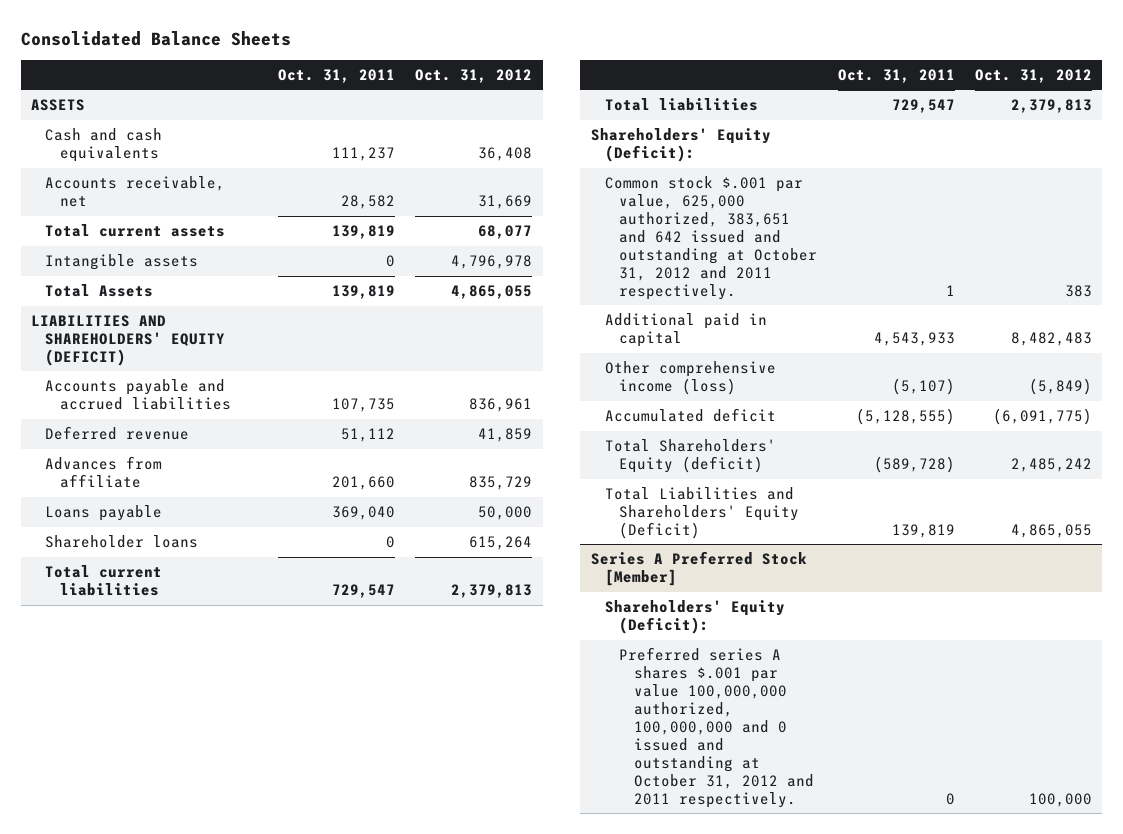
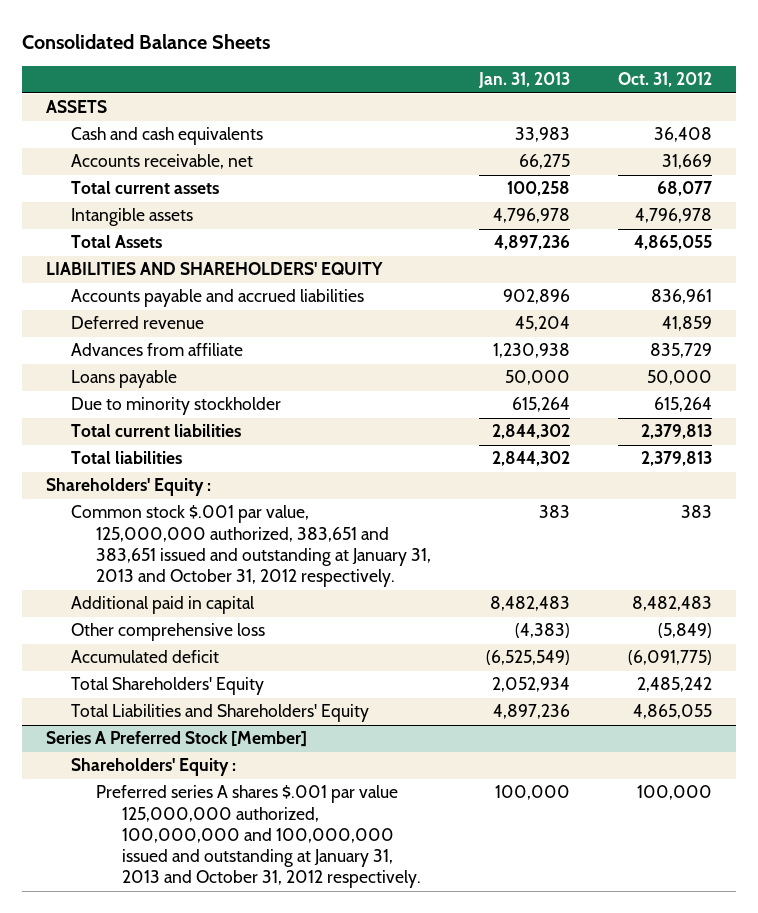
[278,68,396,83] Oct. 31, 2011 -> none
none -> [478,72,571,89] Jan. 31, 2013
[31,315,226,366] LIABILITIES AND SHAREHOLDERS' EQUITY (DEFICIT) -> [45,262,383,276] LIABILITIES AND SHAREHOLDERS' EQUITY
[45,535,199,549] Shareholder loans -> [71,397,282,416] Due to minority stockholder
[590,128,771,163] Shareholders' Equity (Deficit): -> [45,478,211,497] Shareholders' Equity :
[604,176,818,300] Common stock $.001 par value, 625,000 authorized, 383,651 and 642 issued and outstanding at October 31, 2012 and 2011 respectively. -> [71,505,432,588] Common stock $.001 par value, 125,000,000 authorized, 383,651 and 383,651 issued and outstanding at January 31, 2013 and October 31, 2012 respectively.
[604,361,776,396] Other comprehensive income (loss) -> [71,623,266,642] Other comprehensive loss
[604,439,776,474] Total Shareholders' Equity (deficit) -> [71,677,265,696] Total Shareholders' Equity
[604,487,800,539] Total Liabilities and Shareholders' Equity (Deficit) -> [71,704,370,723] Total Liabilities and Shareholders' Equity
[604,600,785,635] Shareholders' Equity (Deficit): -> [71,758,237,777] Shareholders' Equity :
[619,647,814,808] Preferred series A shares $.001 par value 100,000,000 authorized, 100,000,000 and 0 issued and outstanding at October 31, 2012 and 2011 respectively. -> [96,785,421,889] Preferred series A shares $.001 par value 125,000,000 authorized, 100,000,000 and 100,000,000 issued and outstanding at January 31, 2013 and October 31, 2012 respectively.

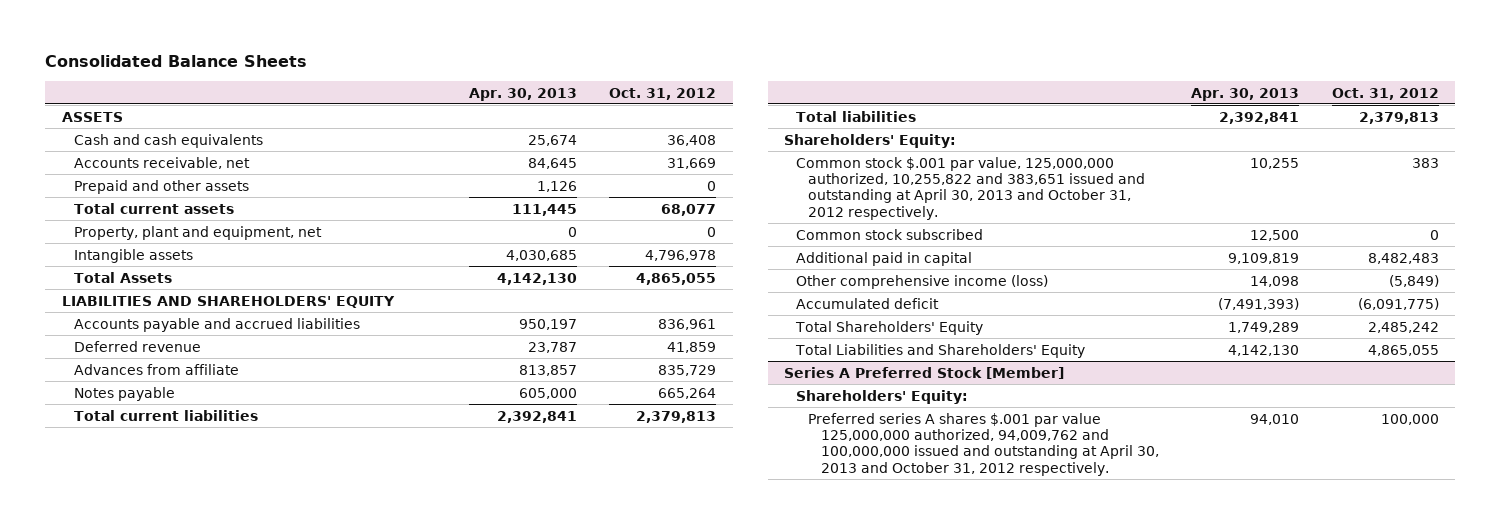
[478,72,571,89] Jan. 31, 2013 -> none
none -> [468,87,577,101] Apr. 30, 2013
none -> [73,179,249,194] Prepaid and other assets
none -> [73,225,322,240] Property, plant and equipment, net
[71,397,282,416] Due to minority stockholder -> none
[71,370,178,389] Loans payable -> [73,386,175,401] Notes payable
[647,370,713,386] 50,000 -> [658,387,717,399] 665,264
[45,478,211,497] Shareholders' Equity : -> [784,133,957,148] Shareholders' Equity:
[71,505,432,588] Common stock $.001 par value, 125,000,000 authorized, 383,651 and 383,651 issued and outstanding at January 31, 2013 and October 31, 2012 respectively. -> [796,156,1146,220] Common stock $.001 par value, 125,000,000 authorized, 10,255,822 and 383,651 issued and outstanding at April 30, 2013 and October 31, 2012 respectively.
none -> [796,228,984,240] Common stock subscribed
[71,623,266,642] Other comprehensive loss -> [796,274,1049,289] Other comprehensive income (loss)
[71,758,237,777] Shareholders' Equity : -> [796,389,969,404] Shareholders' Equity:
[96,785,421,889] Preferred series A shares $.001 par value 125,000,000 authorized, 100,000,000 and 100,000,000 issued and outstanding at January 31, 2013 and October 31, 2012 respectively. -> [808,412,1159,476] Preferred series A shares $.001 par value 125,000,000 authorized, 94,009,762 and 100,000,000 issued and outstanding at April 30, 2013 and October 31, 2012 respectively.

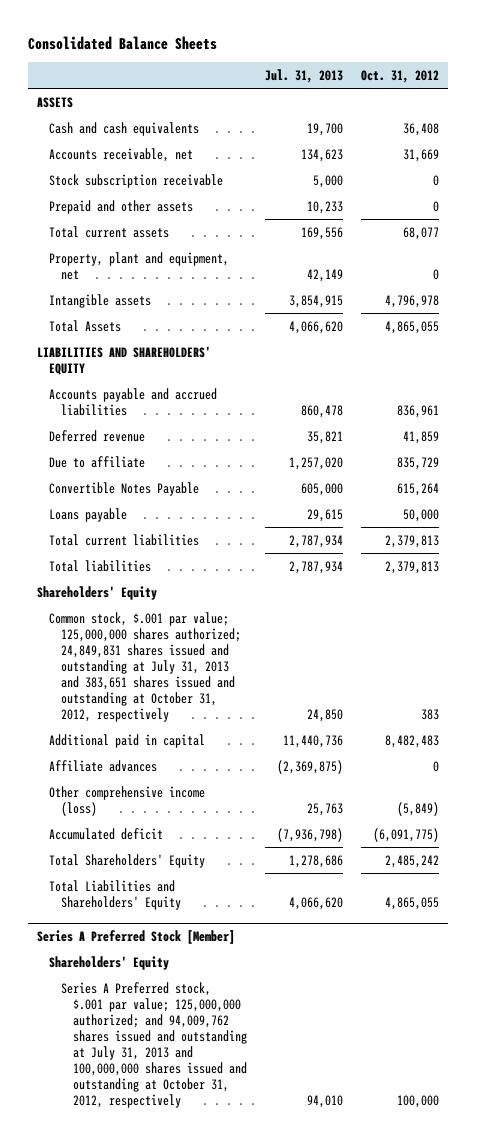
[468,87,577,101] Apr. 30, 2013 -> none
none -> [265,68,344,83] Jul. 31, 2013
none -> [49,173,224,188] Stock subscription receivable
[73,363,239,375] Advances from affiliate -> [49,455,146,468] Due to affiliate
none -> [49,481,200,496] Convertible Notes Payable
[73,386,175,401] Notes payable -> [49,507,128,522] Loans payable
[658,387,717,399] 665,264 -> [403,508,440,522] 50,000
[796,228,984,240] Common stock subscribed -> none
[784,133,957,148] Shareholders' Equity: -> [37,585,158,600] Shareholders' Equity
[796,156,1146,220] Common stock $.001 par value, 125,000,000 authorized, 10,255,822 and 383,651 issued and outstanding at April 30, 2013 and October 31, 2012 respectively. -> [49,611,242,722] Common stock, $.001 par value; 125,000,000 shares authorized; 24,849,831 shares issued and outstanding at July 31, 2013 and 383,651 shares issued and outstanding at October 31, 2012, respectively
none -> [49,759,158,772] Affiliate advances
[796,389,969,404] Shareholders' Equity: -> [49,955,170,970] Shareholders' Equity
[808,412,1159,476] Preferred series A shares $.001 par value 125,000,000 authorized, 94,009,762 and 100,000,000 issued and outstanding at April 30, 2013 and October 31, 2012 respectively. -> [61,981,248,1108] Series A Preferred stock, $.001 par value; 125,000,000 authorized; and 94,009,762 shares issued and outstanding at July 31, 2013 and 100,000,000 shares issued and outstanding at October 31, 2012, respectively

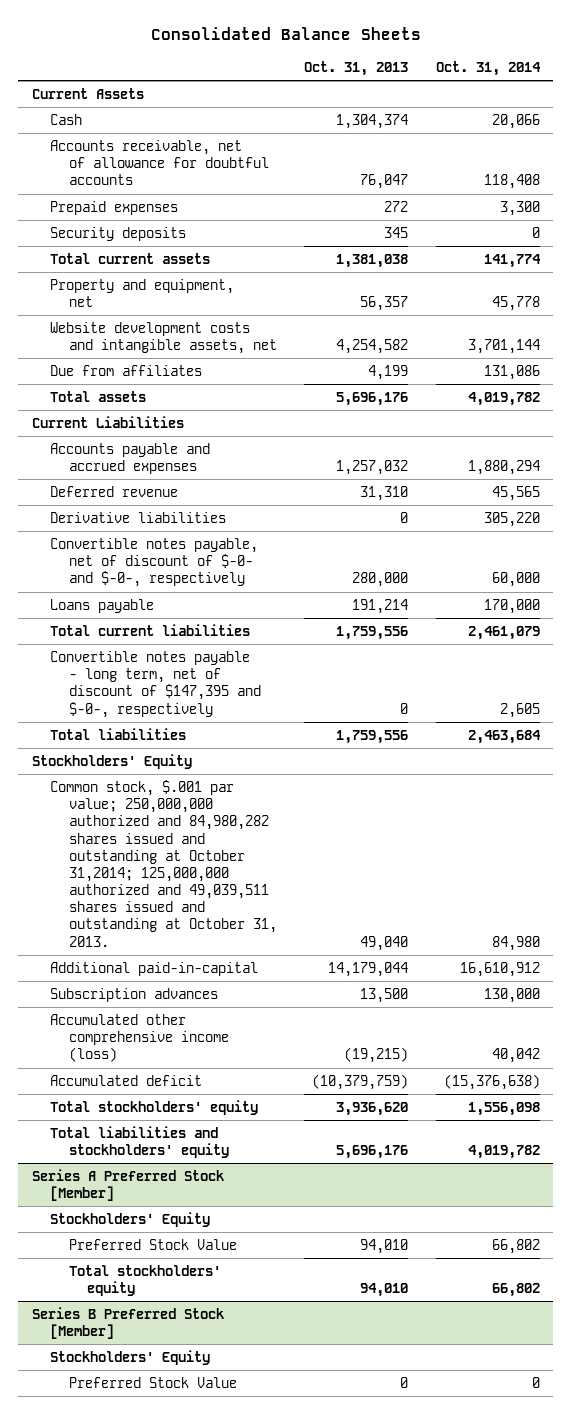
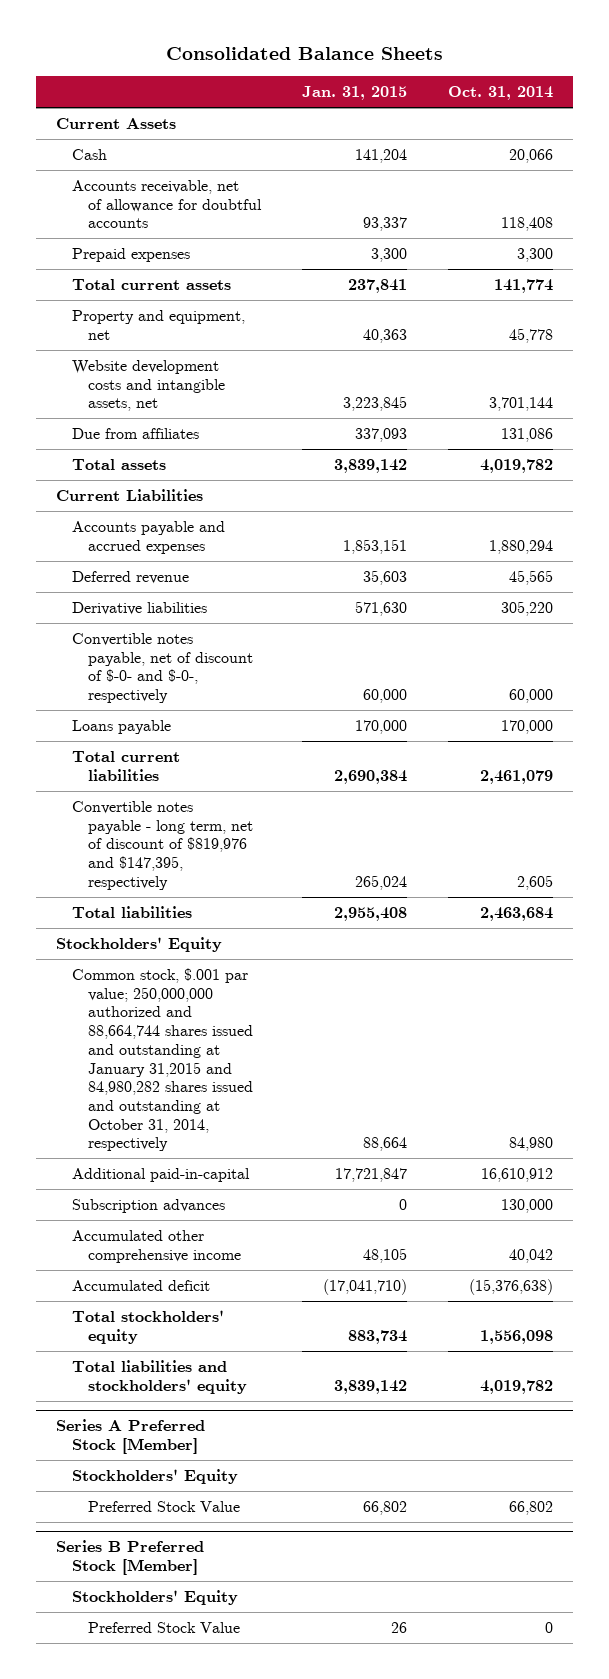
[304,60,409,76] Oct. 31, 2013 -> none
none -> [302,86,408,101] Jan. 31, 2015
[50,227,187,242] Security deposits -> none
[50,651,261,718] Convertible notes payable - long term, net of discount of $147,395 and $-0-, respectively -> [72,801,254,890] Convertible notes payable - long term, net of discount of $819,976 and $147,395, respectively
[50,780,277,947] Common stock, $.001 par value; 250,000,000 authorized and 84,980,282 shares issued and outstanding at October 31,2014; 125,000,000 authorized and 49,039,511 shares issued and outstanding at October 31, 2013. -> [72,968,254,1152] Common stock, $.001 par value; 250,000,000 authorized and 88,664,744 shares issued and outstanding at January 31,2015 and 84,980,282 shares issued and outstanding at October 31, 2014, respectively
[50,1014,229,1063] Accumulated other comprehensive income (loss) -> [72,1230,242,1263] Accumulated other comprehensive income
[68,1265,221,1297] Total stockholders' equity -> none

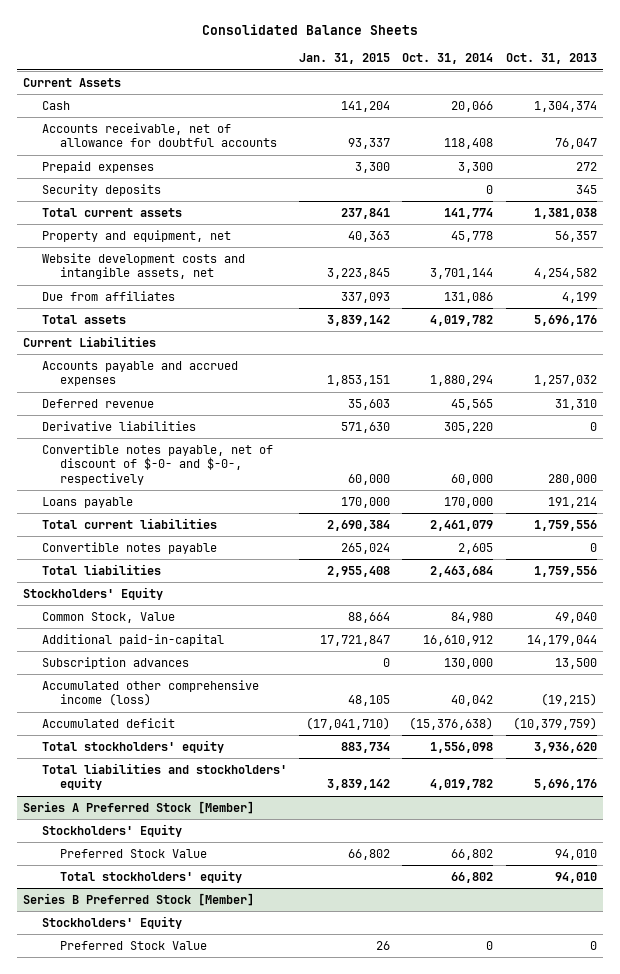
none -> [505,53,597,65] Oct. 31, 2013
none -> [41,183,161,196] Security deposits
[72,801,254,890] Convertible notes payable - long term, net of discount of $819,976 and $147,395, respectively -> [41,541,217,554] Convertible notes payable
[72,968,254,1152] Common stock, $.001 par value; 250,000,000 authorized and 88,664,744 shares issued and outstanding at January 31,2015 and 84,980,282 shares issued and outstanding at October 31, 2014, respectively -> [41,611,175,623] Common Stock, Value
[72,1230,242,1263] Accumulated other comprehensive income -> [41,679,259,707] Accumulated other comprehensive income (loss)
none -> [59,869,242,883] Total stockholders' equity

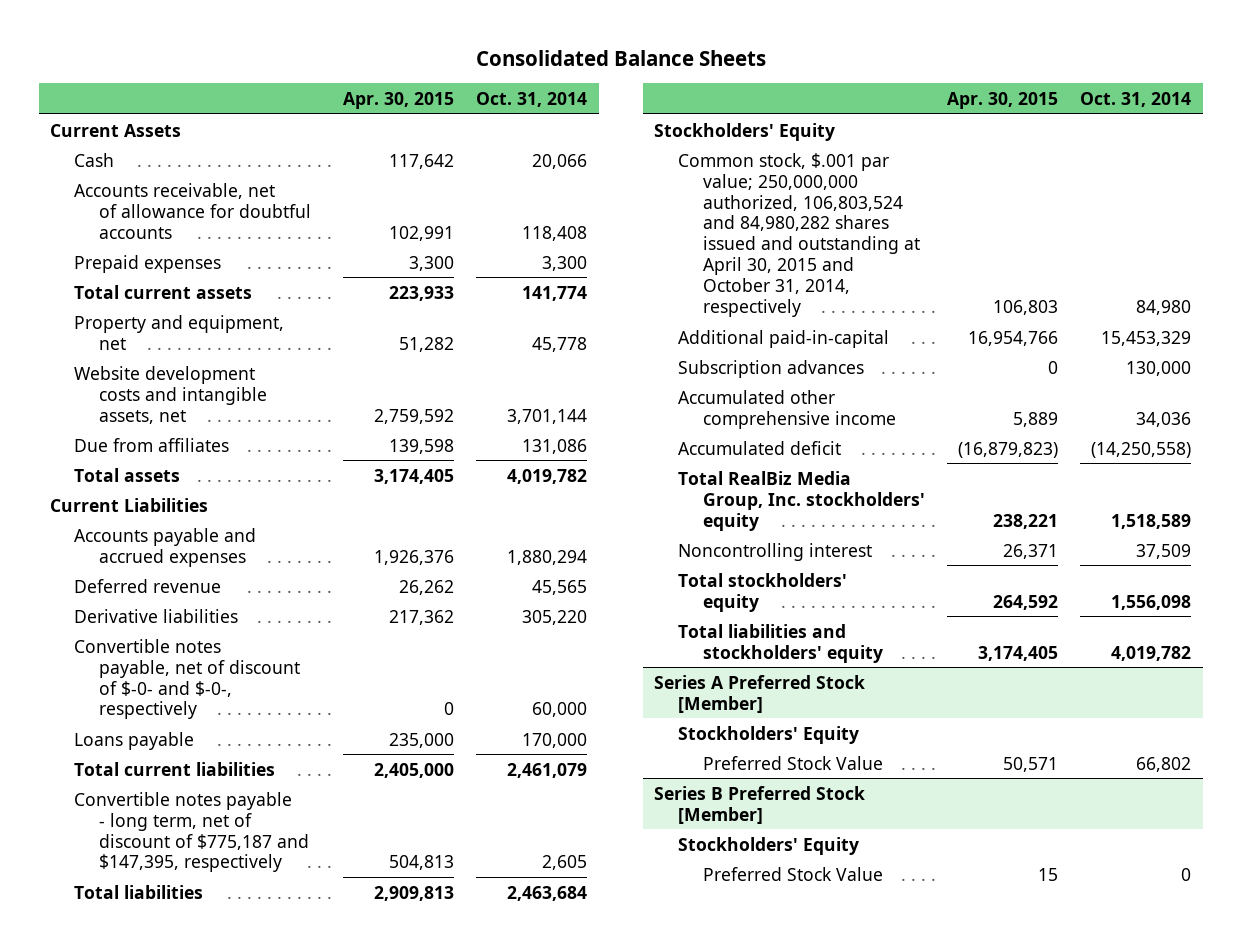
[299,53,391,65] Jan. 31, 2015 -> none
[505,53,597,65] Oct. 31, 2013 -> none
none -> [343,92,455,110] Apr. 30, 2015
[41,183,161,196] Security deposits -> none
[41,541,217,554] Convertible notes payable -> [74,791,309,873] Convertible notes payable - long term, net of discount of $775,187 and $147,395, respectively
[41,611,175,623] Common Stock, Value -> [678,152,920,318] Common stock, $.001 par value; 250,000,000 authorized, 106,803,524 and 84,980,282 shares issued and outstanding at April 30, 2015 and October 31, 2014, respectively
[423,634,494,646] 16,610,912 -> [1101,330,1192,346] 15,453,329
[41,679,259,707] Accumulated other comprehensive income (loss) -> [678,389,896,429] Accumulated other comprehensive income
[451,695,494,707] 40,042 -> [1136,411,1192,427] 34,036
[409,716,494,730] (15,376,638) -> [1091,441,1192,458] (14,250,558)
none -> [678,470,925,531] Total RealBiz Media Group, Inc. stockholders' equity
none -> [678,542,873,561] Noncontrolling interest
[59,869,242,883] Total stockholders' equity -> none

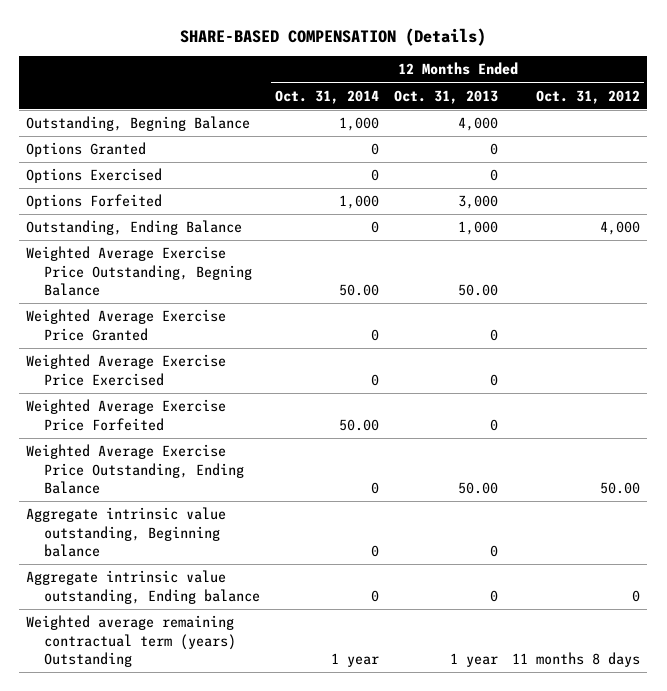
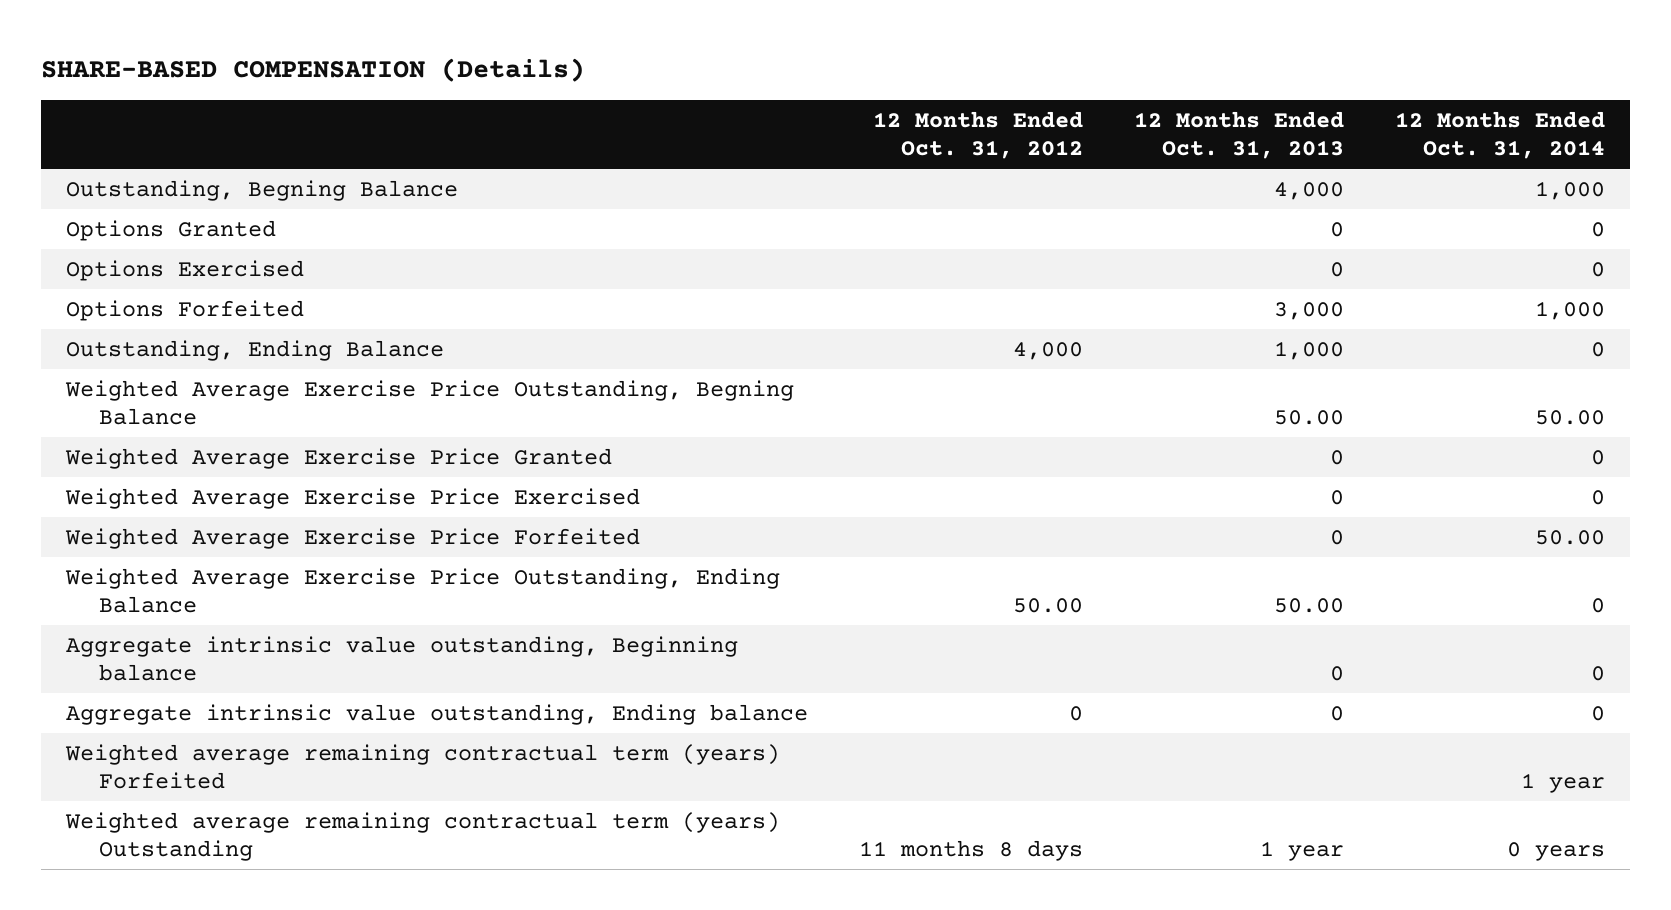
none -> [65,743,781,789] Weighted average remaining contractual term (years) Forfeited
[331,653,380,668] 1 year -> [1506,841,1605,861] 0 years

